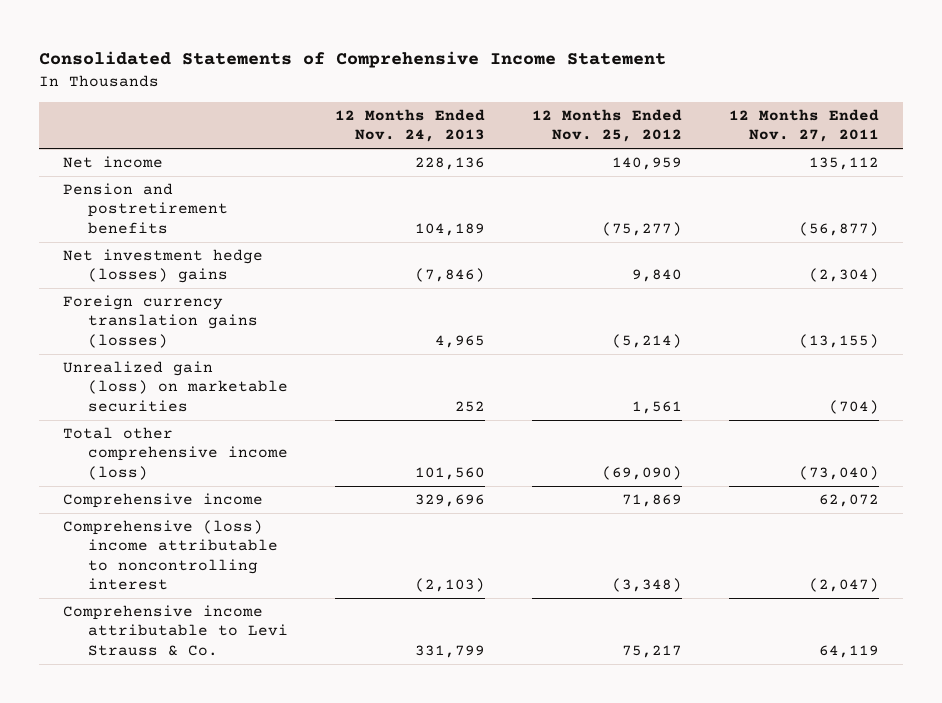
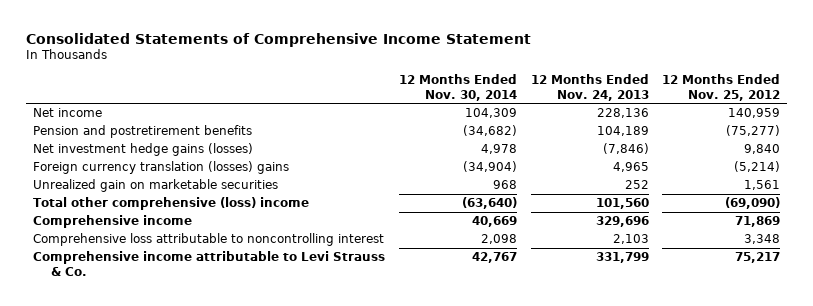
[729,109,880,143] 12 Months Ended Nov. 27, 2011 -> none
none -> [398,74,517,101] 12 Months Ended Nov. 30, 2014
[62,249,263,284] Net investment hedge (losses) gains -> [32,143,253,157] Net investment hedge gains (losses)
[62,295,259,348] Foreign currency translation gains (losses) -> [32,161,289,175] Foreign currency translation (losses) gains
[62,361,289,412] Unrealized gain (loss) on marketable securities -> [32,179,278,193] Unrealized gain on marketable securities
[62,427,289,480] Total other comprehensive income (loss) -> [32,197,309,211] Total other comprehensive (loss) income
[62,520,279,590] Comprehensive (loss) income attributable to noncontrolling interest -> [32,233,384,247] Comprehensive loss attributable to noncontrolling interest
[415,577,486,592] (2,103) -> [612,234,649,245] 2,103
[612,577,683,592] (3,348) -> [744,234,781,245] 3,348

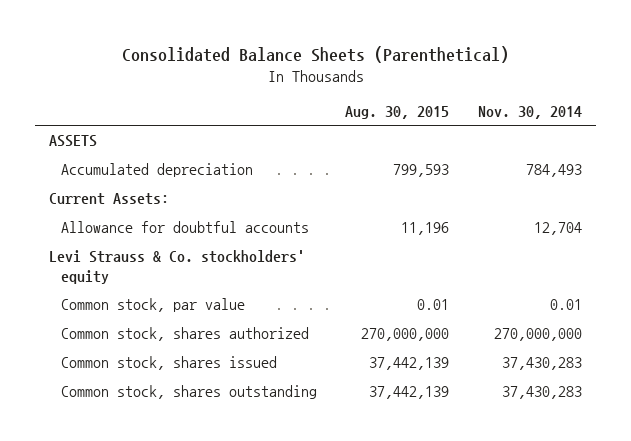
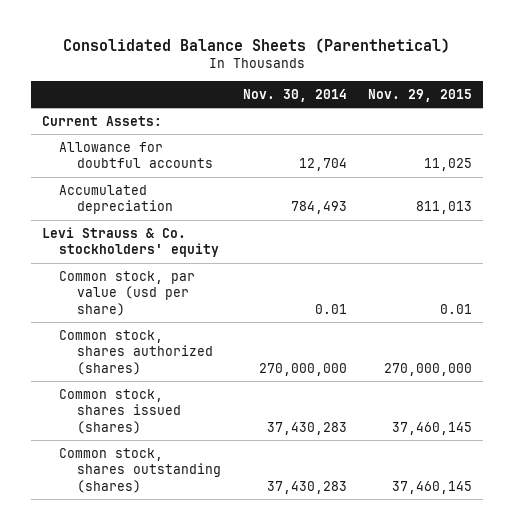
[345,106,450,120] Aug. 30, 2015 -> none
none -> [368,88,473,102] Nov. 29, 2015
[49,135,98,148] ASSETS -> none
[60,163,253,178] Accumulated depreciation -> [59,184,174,215] Accumulated depreciation
[60,298,245,313] Common stock, par value -> [59,270,196,316] Common stock, par value (usd per share)
[60,327,309,342] Common stock, shares authorized -> [59,329,214,375] Common stock, shares authorized (shares)
[60,356,277,371] Common stock, shares issued -> [59,388,182,434] Common stock, shares issued (shares)
[60,385,317,400] Common stock, shares outstanding -> [59,447,222,493] Common stock, shares outstanding (shares)

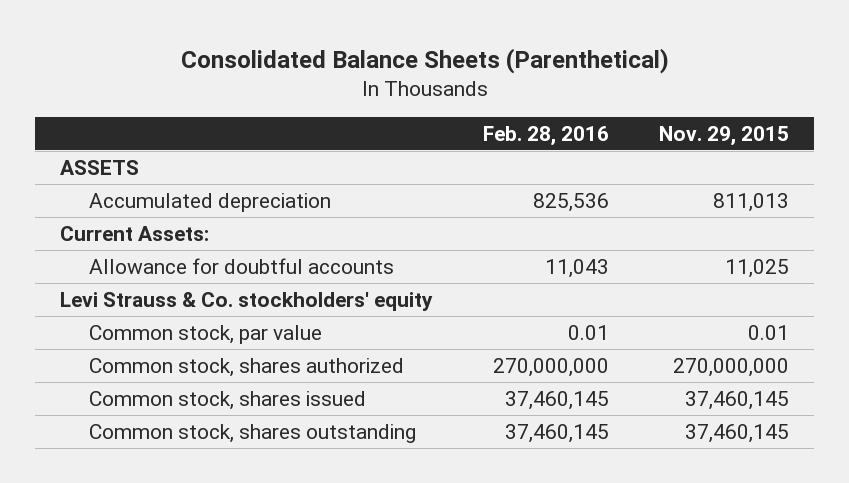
[242,88,347,102] Nov. 30, 2014 -> none
none -> [483,125,610,146] Feb. 28, 2016
none -> [60,159,140,175] ASSETS
[59,184,174,215] Accumulated depreciation -> [89,192,332,212] Accumulated depreciation
[59,270,196,316] Common stock, par value (usd per share) -> [89,324,323,344] Common stock, par value
[59,329,214,375] Common stock, shares authorized (shares) -> [89,357,405,377] Common stock, shares authorized
[59,388,182,434] Common stock, shares issued (shares) -> [89,390,367,410] Common stock, shares issued
[59,447,222,493] Common stock, shares outstanding (shares) -> [89,423,417,443] Common stock, shares outstanding

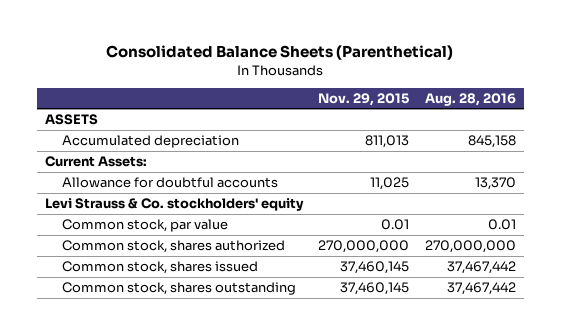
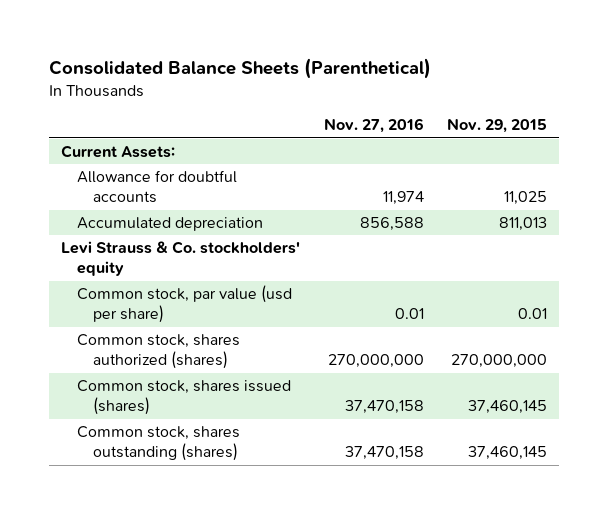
[425,92,517,106] Aug. 28, 2016 -> none
none -> [323,118,424,134] Nov. 27, 2016
[44,114,98,126] ASSETS -> none
[62,135,240,149] Accumulated depreciation -> [76,217,263,232] Accumulated depreciation
[62,219,229,233] Common stock, par value -> [76,285,292,324] Common stock, par value (usd per share)
[62,240,286,254] Common stock, shares authorized -> [76,334,240,370] Common stock, shares authorized (shares)
[62,261,259,275] Common stock, shares issued -> [76,380,291,416] Common stock, shares issued (shares)
[62,282,297,296] Common stock, shares outstanding -> [76,426,240,462] Common stock, shares outstanding (shares)

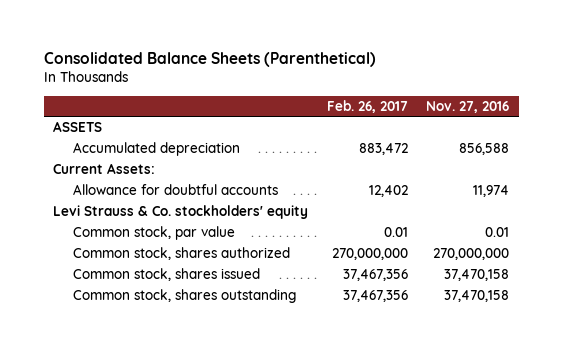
[447,118,548,134] Nov. 29, 2015 -> none
none -> [326,99,408,113] Feb. 26, 2017
none -> [52,121,102,133] ASSETS
[76,217,263,232] Accumulated depreciation -> [73,142,241,157] Accumulated depreciation
[76,285,292,324] Common stock, par value (usd per share) -> [73,226,236,241] Common stock, par value
[76,334,240,370] Common stock, shares authorized (shares) -> [73,247,291,261] Common stock, shares authorized
[76,380,291,416] Common stock, shares issued (shares) -> [73,268,261,282] Common stock, shares issued
[76,426,240,462] Common stock, shares outstanding (shares) -> [73,289,297,304] Common stock, shares outstanding

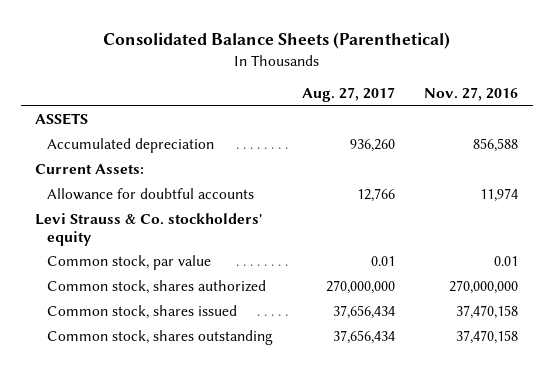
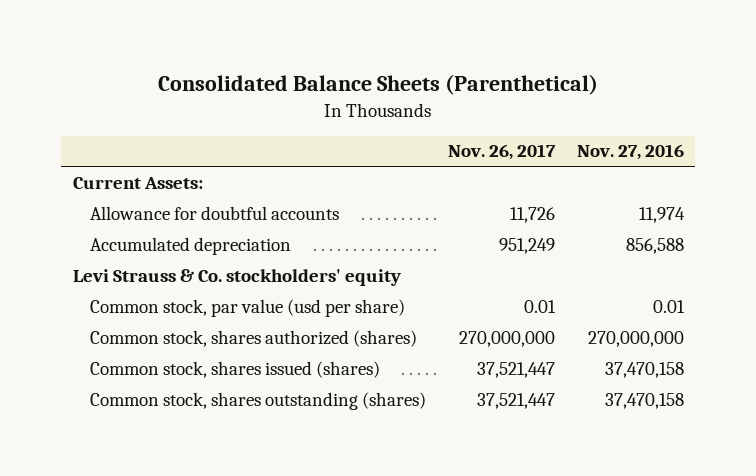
[302,87,396,103] Aug. 27, 2017 -> none
none -> [447,144,556,161] Nov. 26, 2017
[35,113,89,126] ASSETS -> none
[47,138,215,154] Accumulated depreciation -> [89,236,291,255] Accumulated depreciation
[47,255,212,271] Common stock, par value -> [89,298,405,317] Common stock, par value (usd per share)
[47,280,267,295] Common stock, shares authorized -> [89,329,417,347] Common stock, shares authorized (shares)
[47,305,238,320] Common stock, shares issued -> [89,360,380,378] Common stock, shares issued (shares)
[47,330,274,346] Common stock, shares outstanding -> [89,391,426,410] Common stock, shares outstanding (shares)

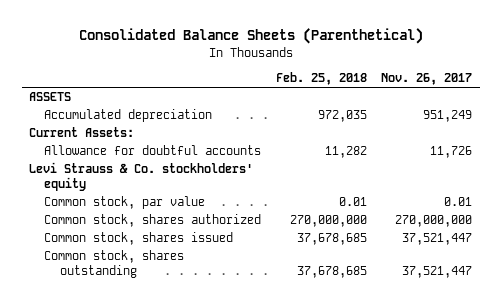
[576,144,684,161] Nov. 27, 2016 -> none
none -> [275,72,367,86] Feb. 25, 2018
none -> [29,92,72,102] ASSETS
[89,236,291,255] Accumulated depreciation -> [44,109,213,123] Accumulated depreciation
[89,298,405,317] Common stock, par value (usd per share) -> [44,196,206,210] Common stock, par value
[89,329,417,347] Common stock, shares authorized (shares) -> [44,214,262,228] Common stock, shares authorized
[89,360,380,378] Common stock, shares issued (shares) -> [44,232,234,246] Common stock, shares issued
[89,391,426,410] Common stock, shares outstanding (shares) -> [44,250,185,279] Common stock, shares outstanding

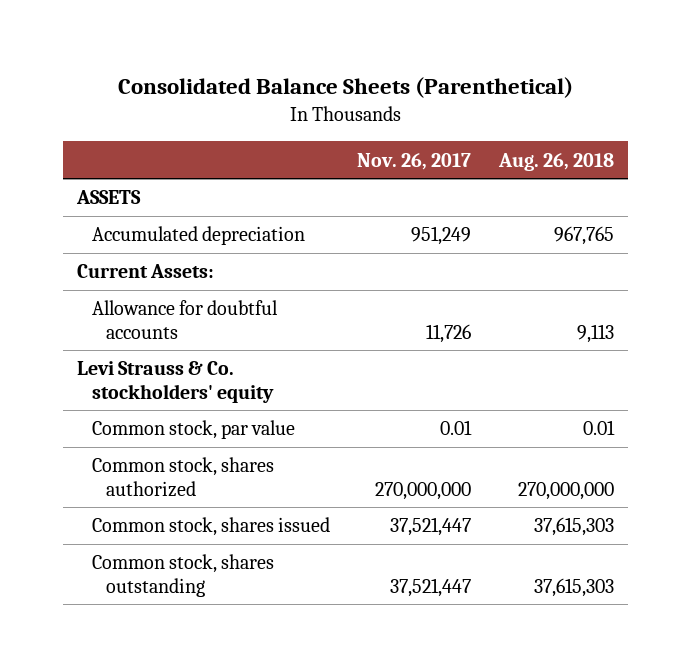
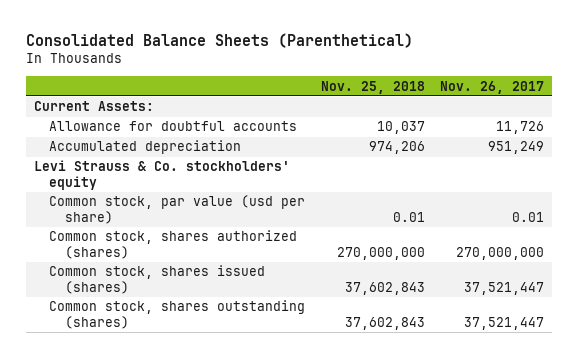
[497,152,614,171] Aug. 26, 2018 -> none
none -> [320,80,425,94] Nov. 25, 2018
[76,190,142,205] ASSETS -> none
[91,226,305,246] Accumulated depreciation -> [49,140,242,155] Accumulated depreciation
[91,420,295,440] Common stock, par value -> [49,195,306,224] Common stock, par value (usd per share)
[91,457,274,497] Common stock, shares authorized -> [49,230,298,259] Common stock, shares authorized (shares)
[91,517,330,537] Common stock, shares issued -> [49,265,266,294] Common stock, shares issued (shares)
[91,554,274,597] Common stock, shares outstanding -> [49,300,306,329] Common stock, shares outstanding (shares)

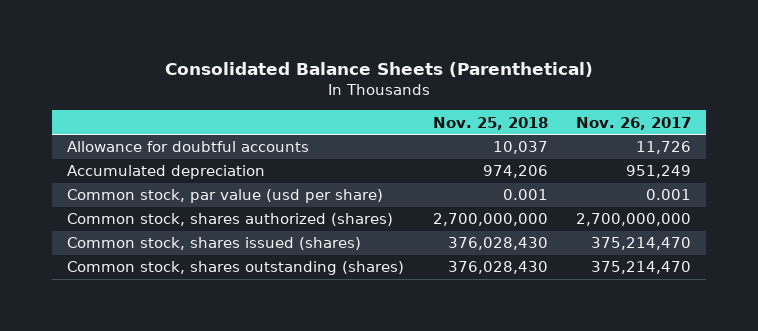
[33,101,154,112] Current Assets: -> none
[33,160,290,190] Levi Strauss & Co. stockholders' equity -> none
[392,211,425,222] 0.01 -> [502,189,548,201] 0.001
[511,211,544,222] 0.01 -> [646,189,692,201] 0.001
[336,246,425,260] 270,000,000 -> [432,213,548,227] 2,700,000,000
[455,246,544,260] 270,000,000 -> [576,213,692,227] 2,700,000,000
[344,281,425,295] 37,602,843 -> [447,237,548,251] 376,028,430
[463,281,544,295] 37,521,447 -> [591,237,692,251] 375,214,470
[344,316,425,330] 37,602,843 -> [447,261,548,275] 376,028,430
[463,316,544,330] 37,521,447 -> [591,261,692,275] 375,214,470

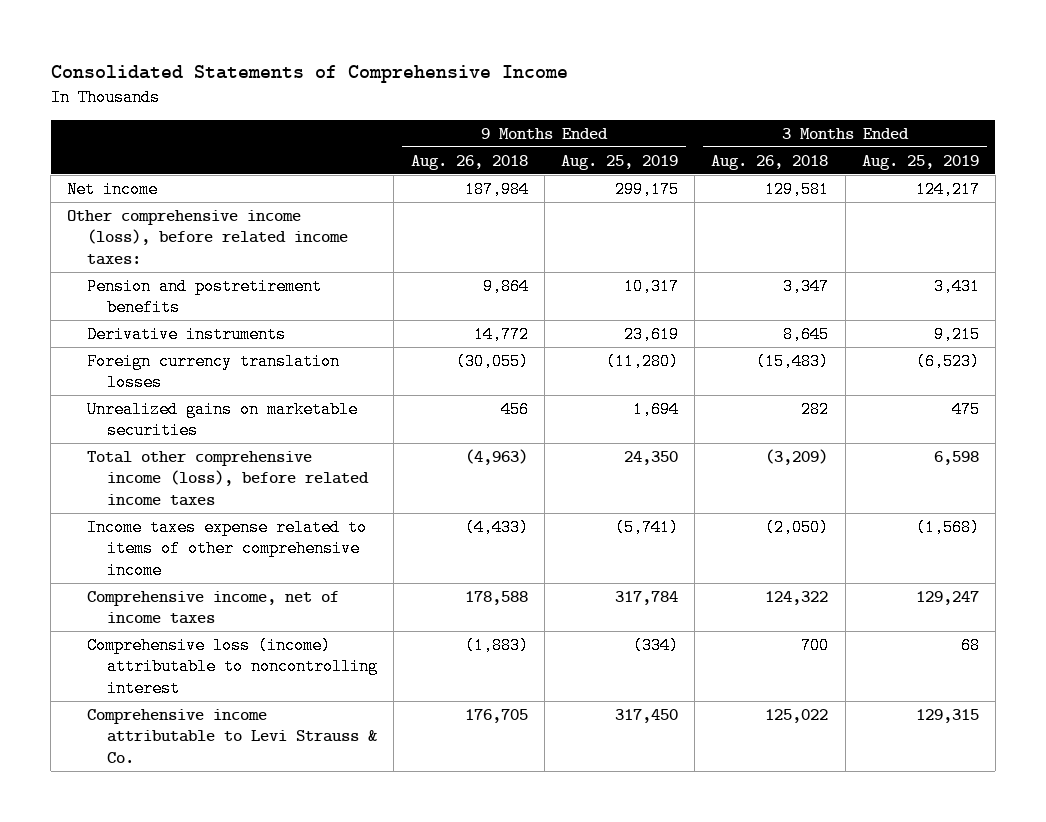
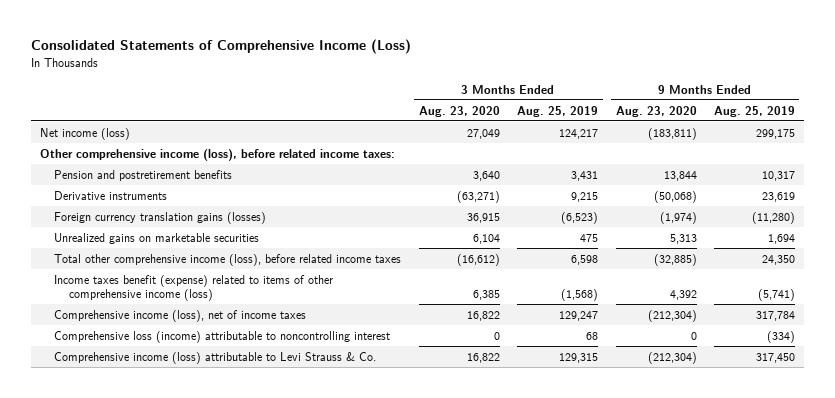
[50,65,568,84] Consolidated Statements of Comprehensive Income -> [31,39,412,55] Consolidated Statements of Comprehensive Income (Loss)
[410,154,528,170] Aug. 26, 2018 -> none
[711,154,829,170] Aug. 26, 2018 -> none
none -> [418,105,500,117] Aug. 23, 2020
none -> [615,105,697,117] Aug. 23, 2020
[67,180,159,198] Net income -> [40,127,131,140] Net income (loss)
[87,352,341,392] Foreign currency translation losses -> [54,211,267,224] Foreign currency translation gains (losses)
[87,518,368,579] Income taxes expense related to items of other comprehensive income -> [54,274,334,301] Income taxes benefit (expense) related to items of other comprehensive income (loss)
[87,590,340,625] Comprehensive income, net of income taxes -> [54,309,307,322] Comprehensive income (loss), net of income taxes
[87,708,378,763] Comprehensive income attributable to Levi Strauss & Co. -> [54,351,377,364] Comprehensive income (loss) attributable to Levi Strauss & Co.

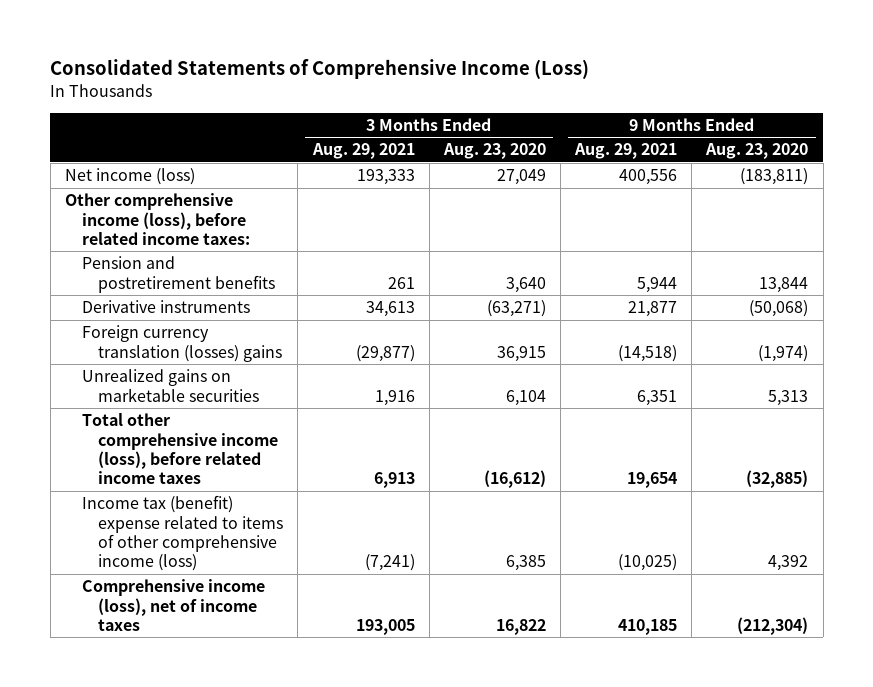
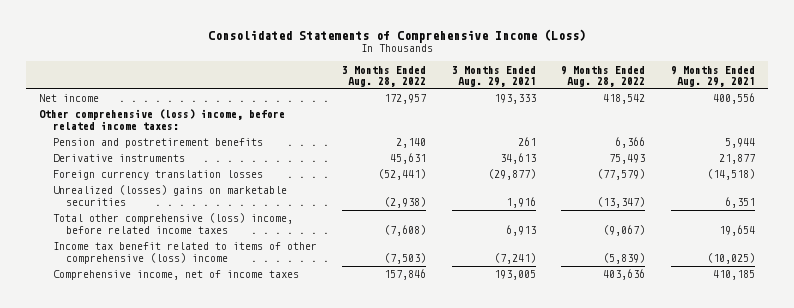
[442,143,546,160] Aug. 23, 2020 -> none
[705,143,809,160] Aug. 23, 2020 -> none
none -> [342,65,427,87] 3 Months Ended Aug. 28, 2022
none -> [561,65,646,87] 9 Months Ended Aug. 28, 2022
[64,168,195,186] Net income (loss) -> [39,94,100,103] Net income
[64,193,250,246] Other comprehensive income (loss), before related income taxes: -> [39,109,286,130] Other comprehensive (loss) income, before related income taxes:
[81,325,283,362] Foreign currency translation (losses) gains -> [52,170,263,181] Foreign currency translation losses
[81,369,260,402] Unrealized gains on marketable securities -> [52,185,287,206] Unrealized (losses) gains on marketable securities
[81,413,279,485] Total other comprehensive income (loss), before related income taxes -> [52,213,293,234] Total other comprehensive (loss) income, before related income taxes
[81,495,284,572] Income tax (benefit) expense related to items of other comprehensive income (loss) -> [52,242,317,264] Income tax benefit related to items of other comprehensive (loss) income
[81,579,265,632] Comprehensive income (loss), net of income taxes -> [52,270,299,281] Comprehensive income, net of income taxes

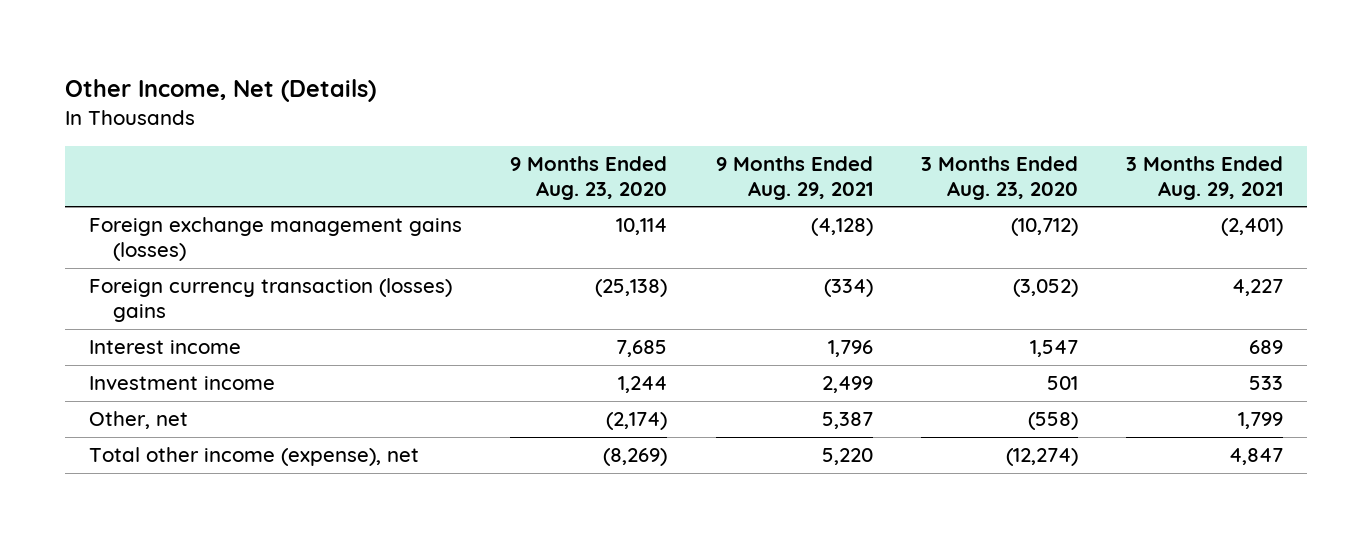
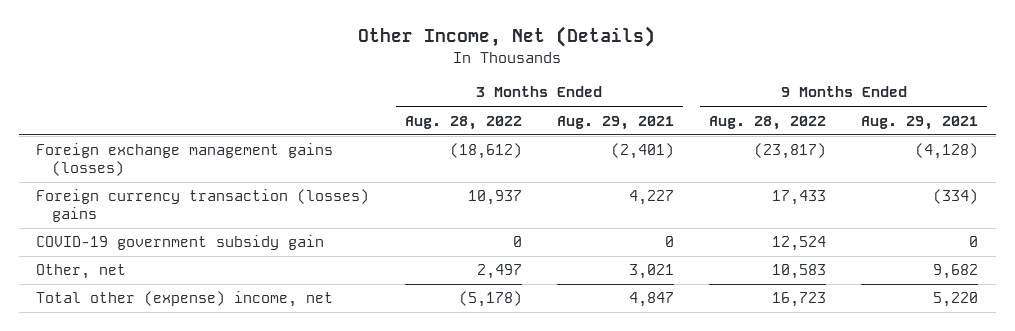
[510,155,668,200] 9 Months Ended Aug. 23, 2020 -> none
[920,155,1078,200] 3 Months Ended Aug. 23, 2020 -> none
none -> [404,115,522,130] Aug. 28, 2022
none -> [709,115,827,130] Aug. 28, 2022
[89,340,242,355] Interest income -> none
[89,376,276,391] Investment income -> none
none -> [36,235,325,251] COVID-19 government subsidy gain
[821,412,873,430] 5,387 -> [933,264,979,280] 9,682
[1237,412,1283,430] 1,799 -> [628,264,674,280] 3,021
[89,447,420,467] Total other income (expense), net -> [36,291,334,308] Total other (expense) income, net

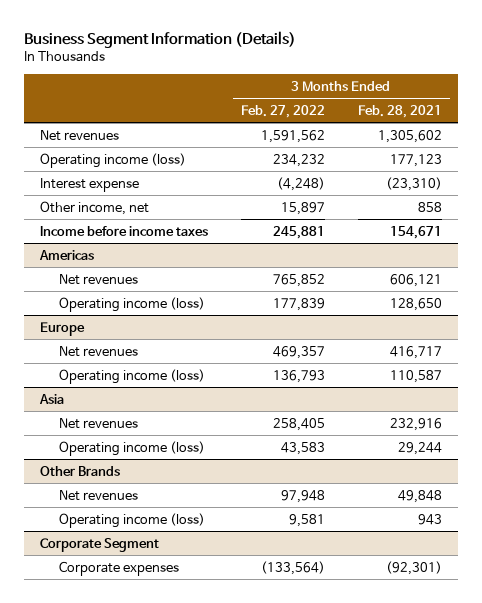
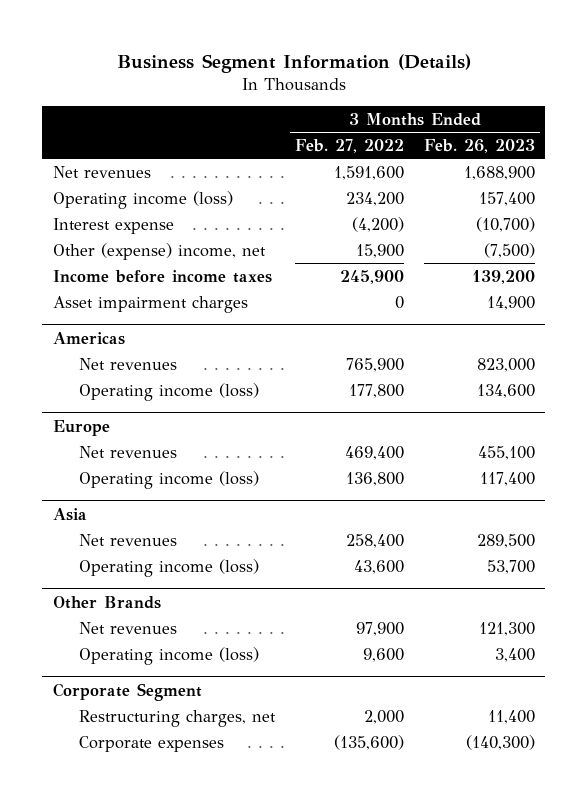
[357,104,442,118] Feb. 28, 2021 -> none
none -> [423,138,535,153] Feb. 26, 2023
[261,129,326,143] 1,591,562 -> [333,165,404,180] 1,591,600
[273,153,326,167] 234,232 -> [345,191,404,206] 234,200
[277,176,326,191] (4,248) -> [351,216,404,232] (4,200)
[40,200,150,215] Other income, net -> [52,242,266,260] Other (expense) income, net
[281,201,326,215] 15,897 -> [355,243,404,258] 15,900
[273,225,326,239] 245,881 -> [339,269,404,284] 245,900
none -> [52,295,248,313] Asset impairment charges
[273,273,326,287] 765,852 -> [345,357,404,372] 765,900
[273,297,326,311] 177,839 -> [348,383,404,398] 177,800
[273,345,326,359] 469,357 -> [344,445,404,460] 469,400
[273,369,326,383] 136,793 -> [345,471,404,486] 136,800
[273,417,326,431] 258,405 -> [345,533,404,548] 258,400
[281,441,326,455] 43,583 -> [353,559,404,574] 43,600
[281,489,326,503] 97,948 -> [355,621,404,636] 97,900
[289,513,326,527] 9,581 -> [362,647,404,662] 9,600
none -> [78,709,276,727] Restructuring charges, net
[261,560,326,575] (133,564) -> [333,734,404,750] (135,600)

